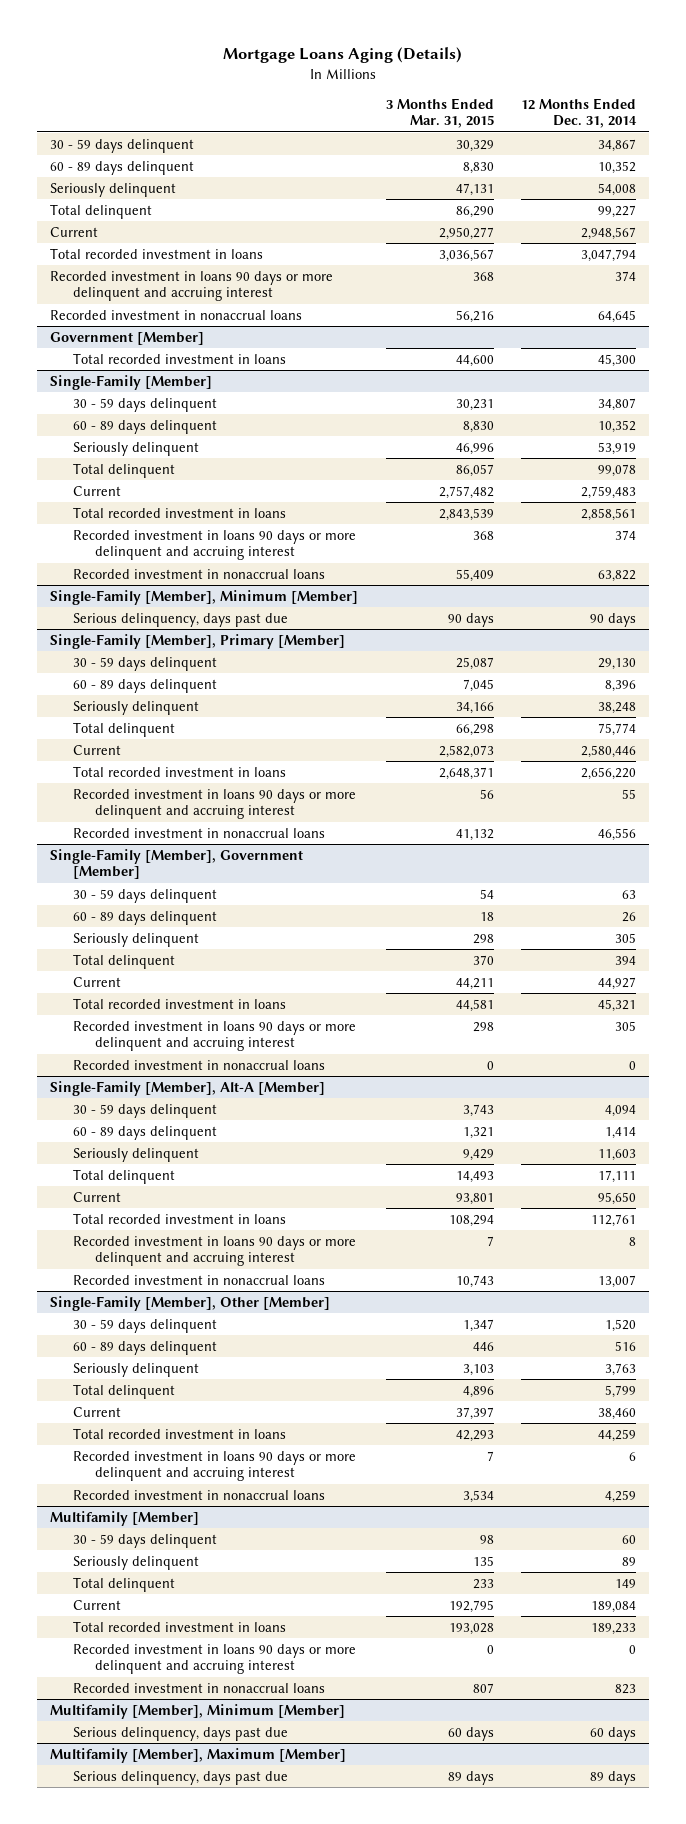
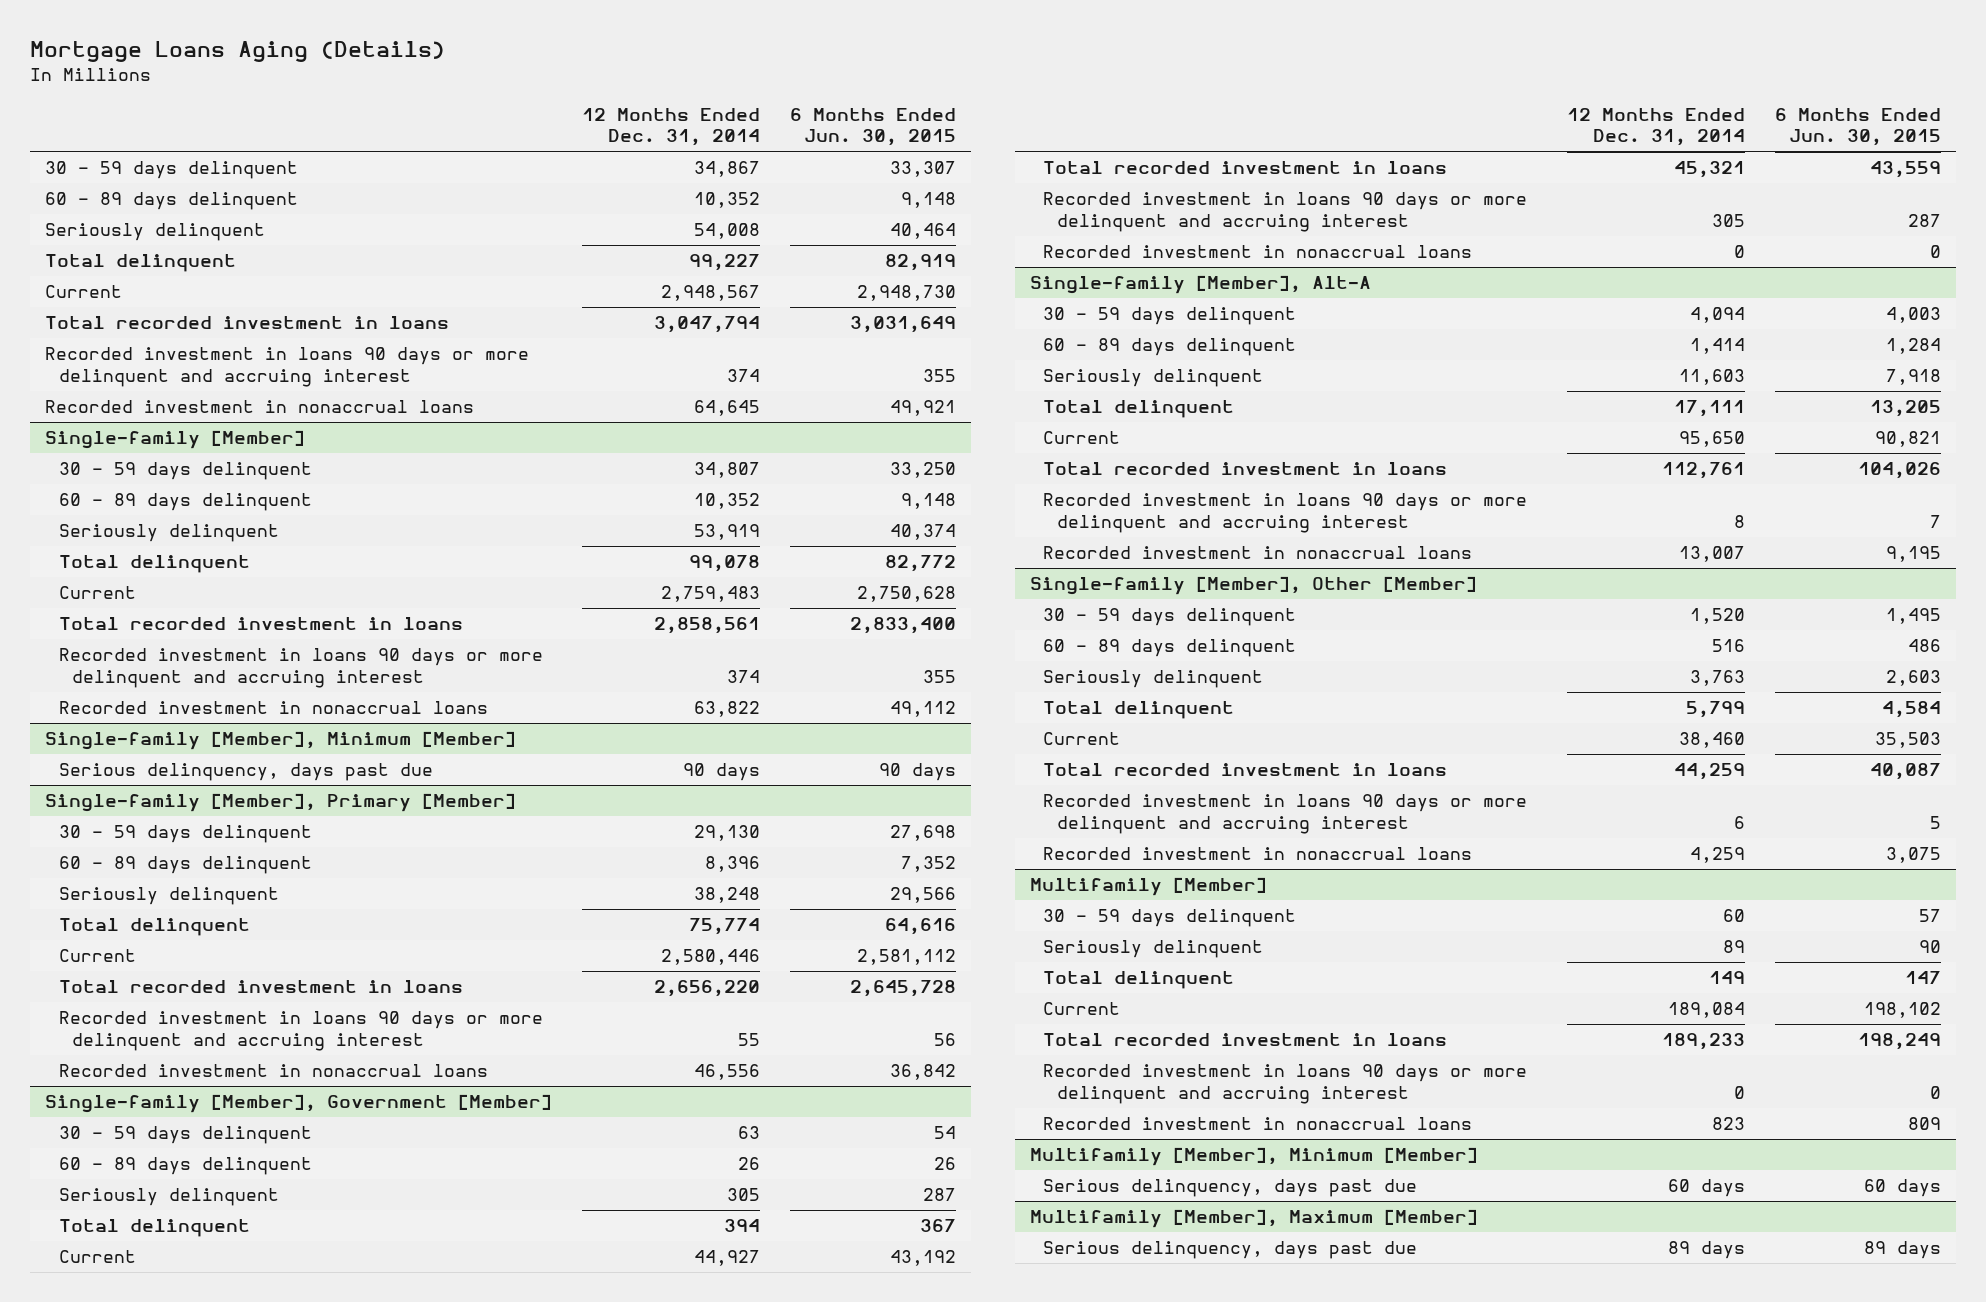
[385,97,494,129] 3 Months Ended Mar. 31, 2015 -> none
none -> [789,108,956,147] 6 Months Ended Jun. 30, 2015
[50,331,205,345] Government [Member] -> none
[72,352,286,364] Total recorded investment in loans -> none
[50,374,213,390] Single-Family [Member] -> [44,430,305,450] Single-family [Member]
[50,589,359,605] Single-Family [Member], Minimum [Member] -> [44,731,516,751] Single-family [Member], Minimum [Member]
[50,633,346,649] Single-Family [Member], Primary [Member] -> [44,793,516,813] Single-family [Member], Primary [Member]
[50,848,304,880] Single-Family [Member], Government [Member] -> [44,1094,552,1114] Single-family [Member], Government [Member]
[50,1080,326,1096] Single-Family [Member], Alt-A [Member] -> [1029,275,1371,295] Single-family [Member], Alt-A
[50,1295,331,1311] Single-Family [Member], Other [Member] -> [1029,576,1477,596] Single-family [Member], Other [Member]

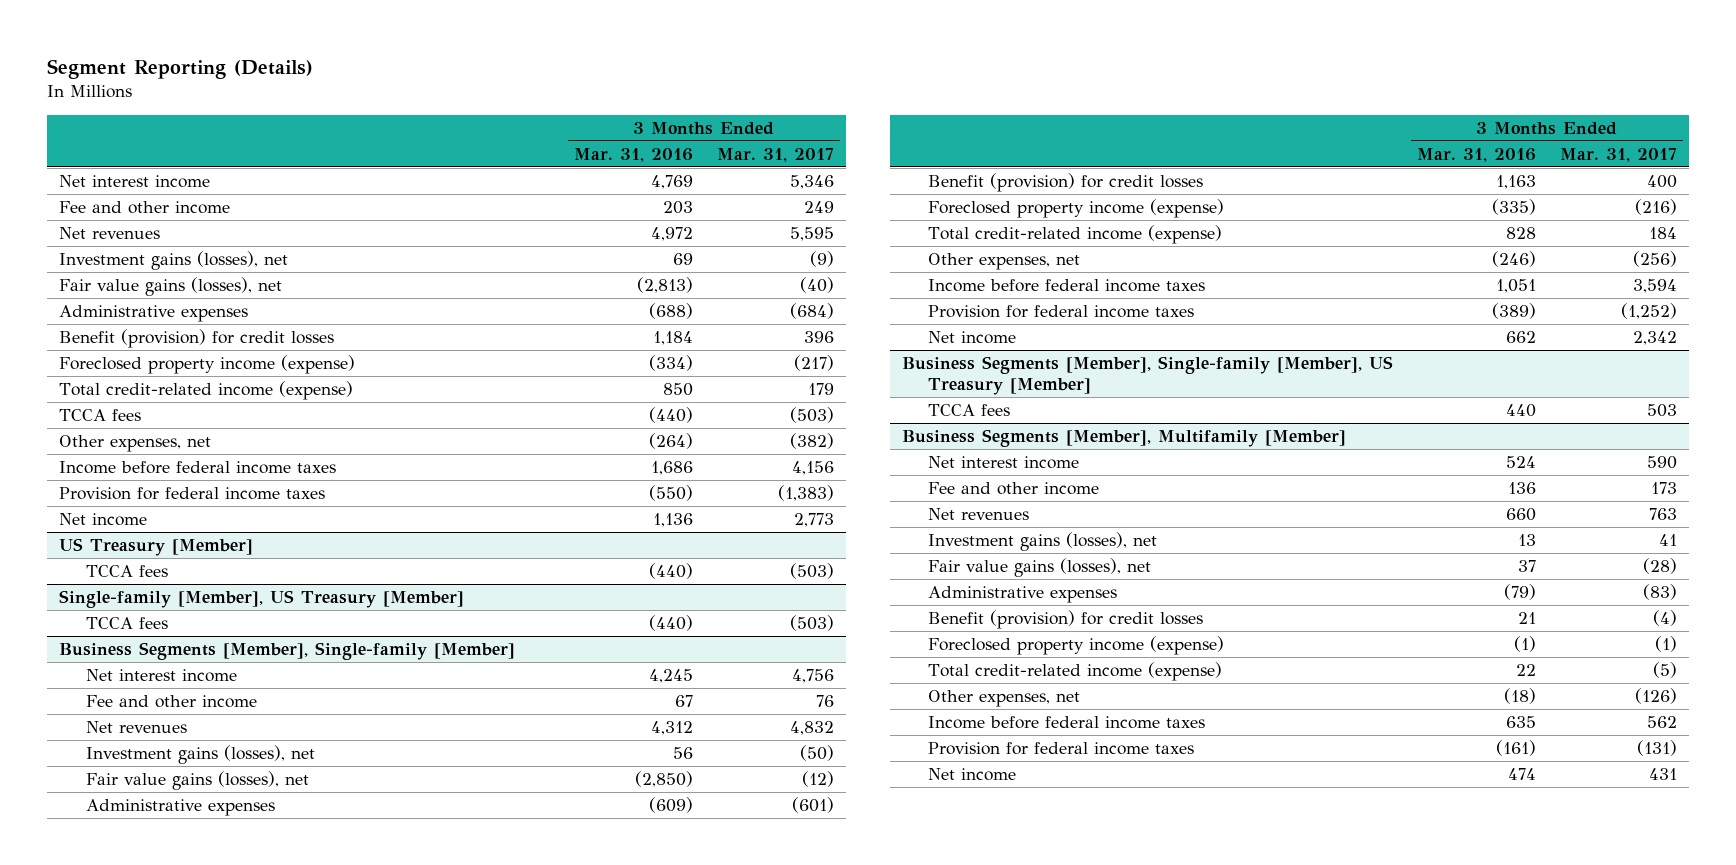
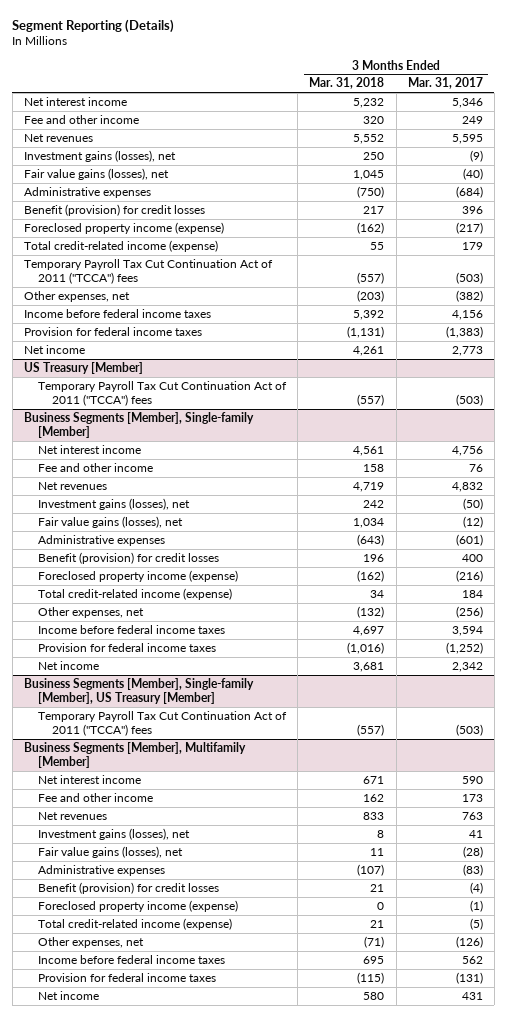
[574,147,694,162] Mar. 31, 2016 -> none
none -> [309,77,385,90] Mar. 31, 2018
[59,408,142,421] TCCA fees -> [23,259,273,285] Temporary Payroll Tax Cut Continuation Act of 2011 ("TCCA") fees
[59,589,465,608] Single-family [Member], US Treasury [Member] -> none
[86,616,169,629] TCCA fees -> none
[86,564,169,577] TCCA fees -> [38,381,288,407] Temporary Payroll Tax Cut Continuation Act of 2011 ("TCCA") fees
[928,403,1011,416] TCCA fees -> [38,711,288,737] Temporary Payroll Tax Cut Continuation Act of 2011 ("TCCA") fees
[1646,403,1677,417] 503 -> [455,724,483,737] (503)

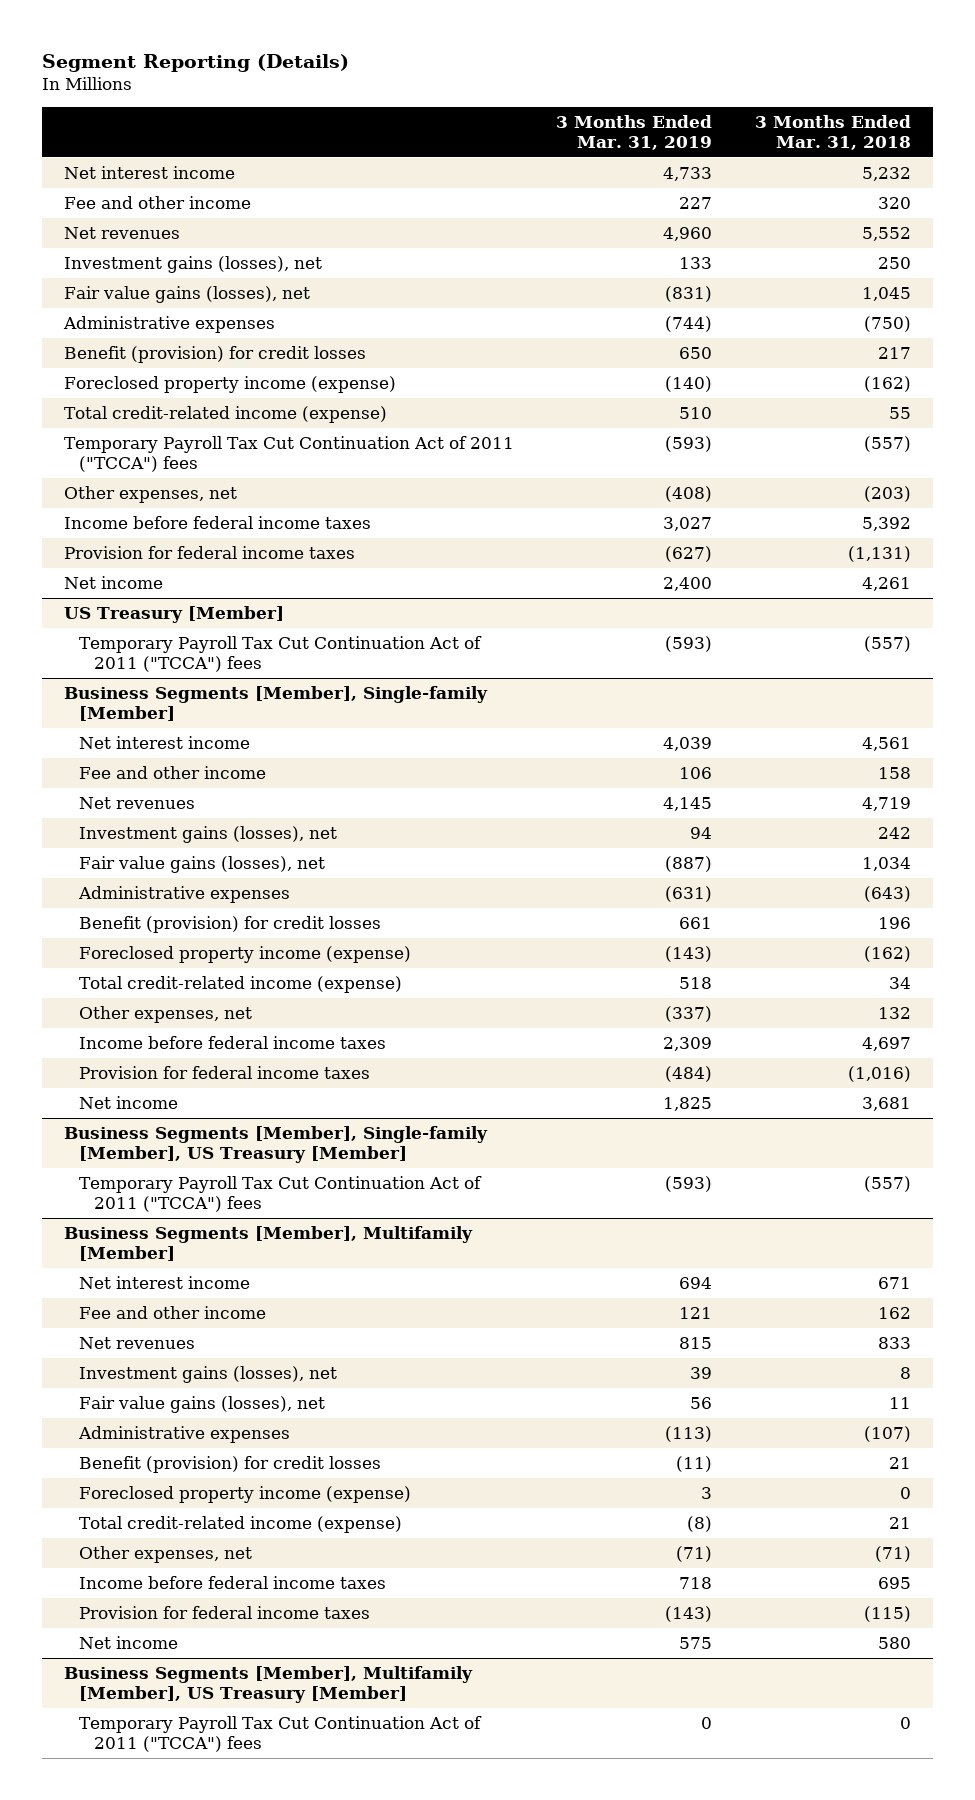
[407,77,483,90] Mar. 31, 2017 -> none
none -> [556,114,713,150] 3 Months Ended Mar. 31, 2019
[357,606,385,619] (132) -> [878,1006,912,1019] 132
none -> [63,1665,473,1703] Business Segments [Member], Multifamily [Member], US Treasury [Member]
none -> [78,1715,482,1752] Temporary Payroll Tax Cut Continuation Act of 2011 ("TCCA") fees

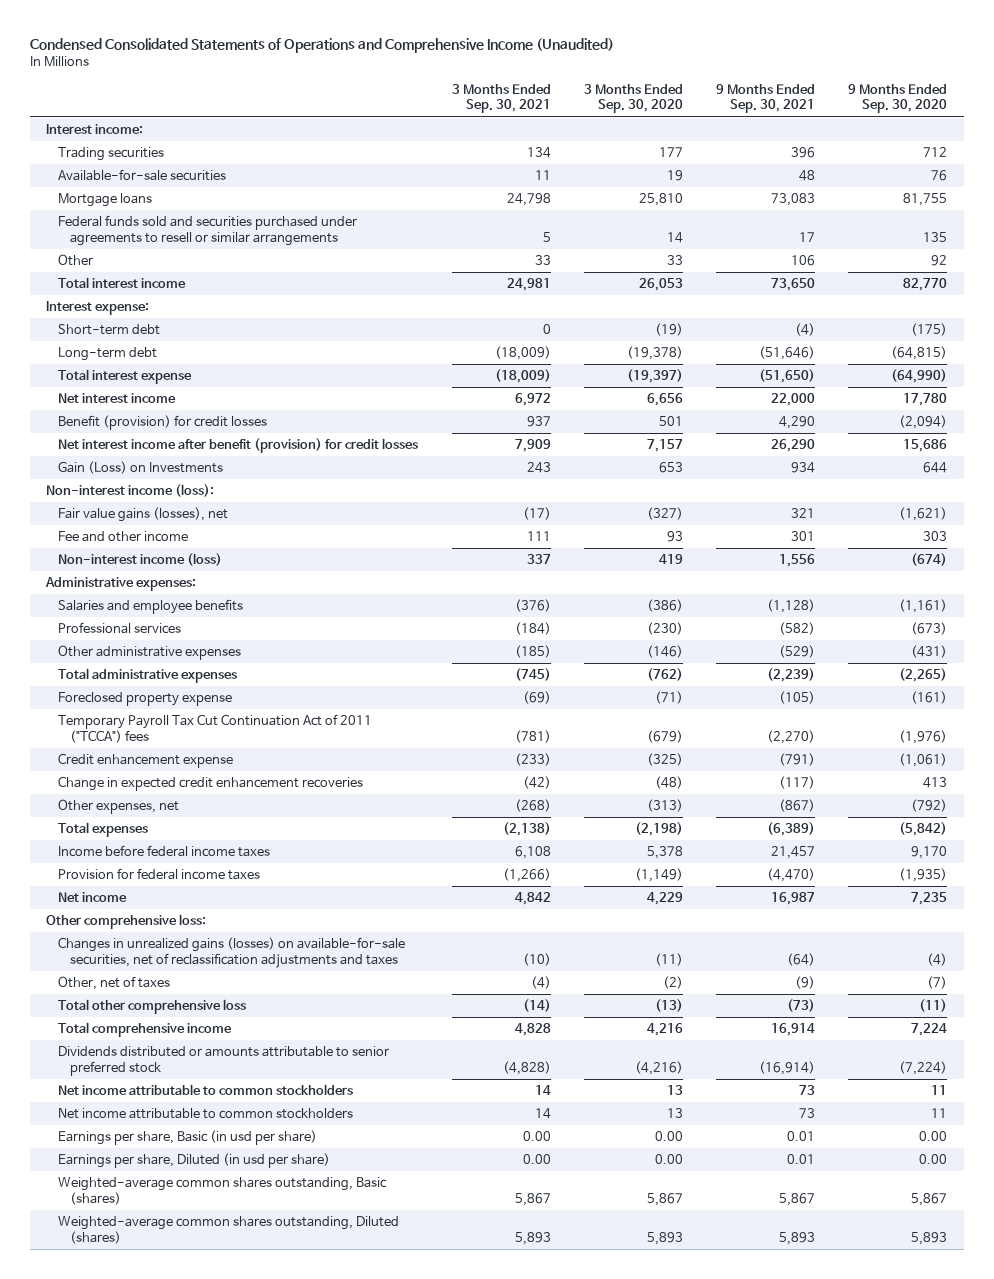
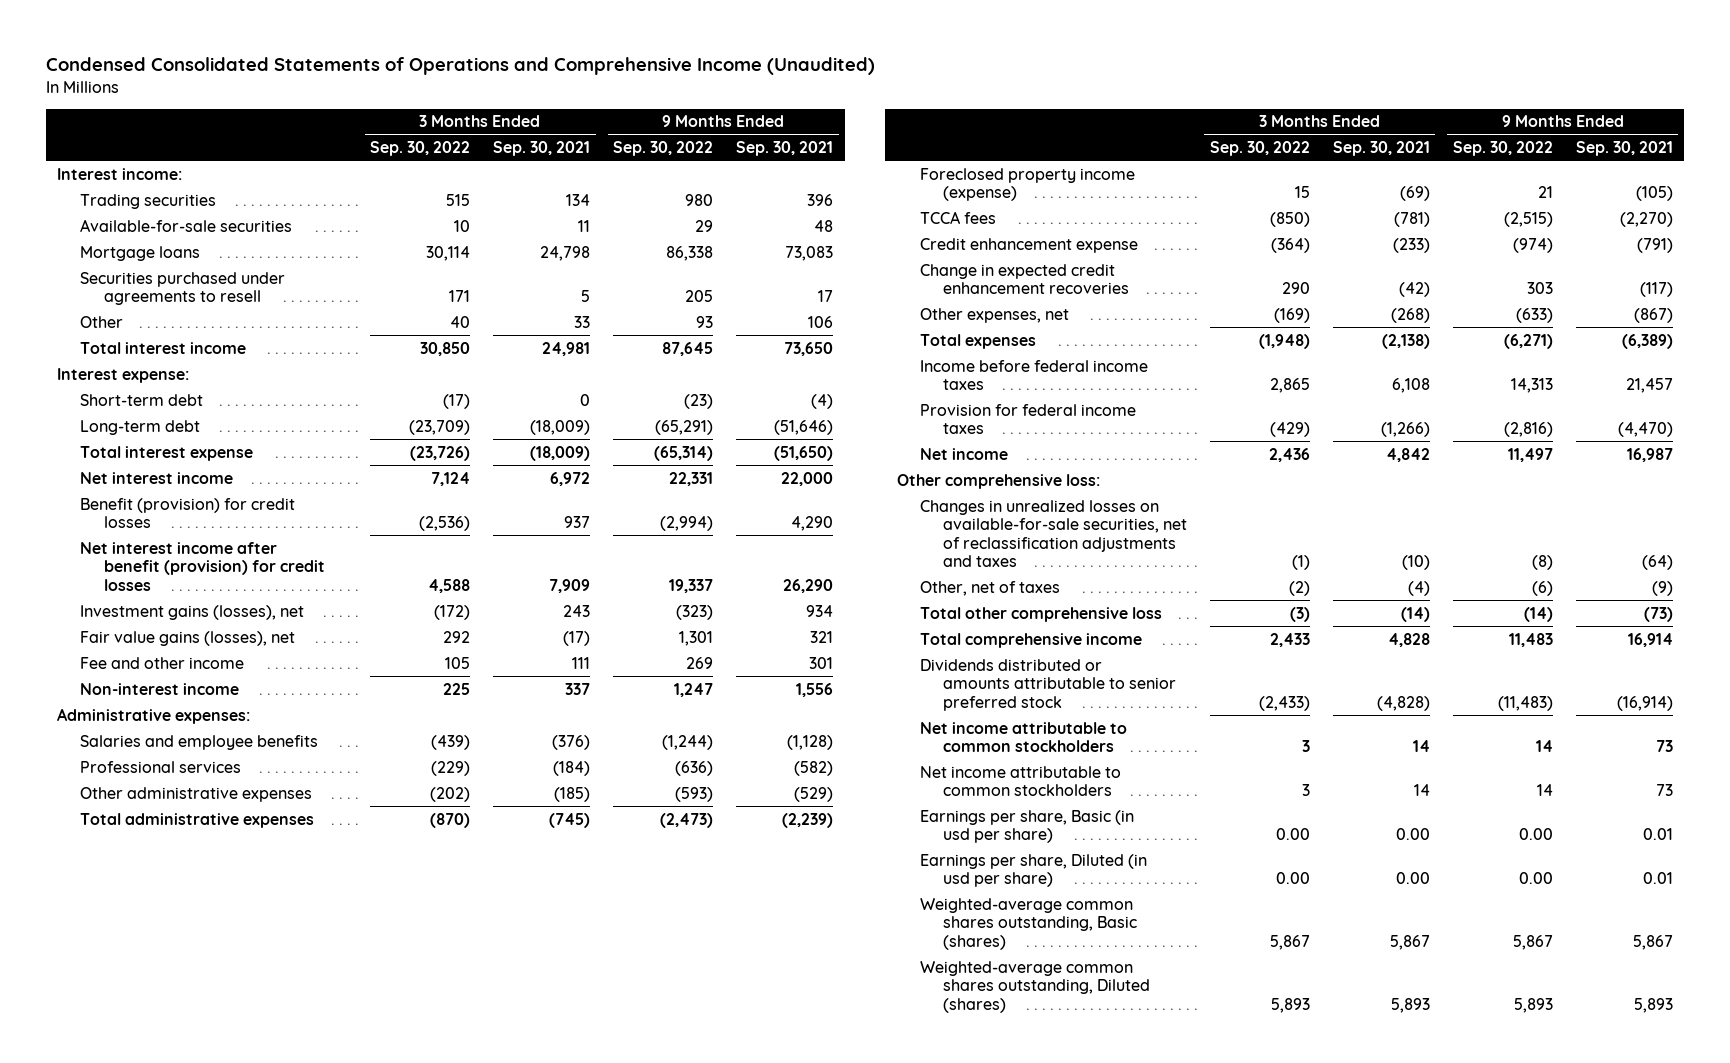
[583,84,683,114] 3 Months Ended Sep. 30, 2020 -> none
[848,84,948,114] 9 Months Ended Sep. 30, 2020 -> none
none -> [370,140,471,156] Sep. 30, 2022
none -> [613,140,714,156] Sep. 30, 2022
[58,215,358,246] Federal funds sold and securities purchased under agreements to resell or similar arrangements -> [80,271,286,306] Securities purchased under agreements to resell
[46,484,215,498] Non-interest income (loss): -> none
[58,461,224,475] Gain (Loss) on Investments -> [80,604,305,620] Investment gains (losses), net
[58,553,223,567] Non-interest income (loss) -> [80,682,240,695] Non-interest income
[58,692,233,707] Foreclosed property expense -> [919,167,1135,202] Foreclosed property income (expense)
[58,714,373,743] Temporary Payroll Tax Cut Continuation Act of 2011 ("TCCA") fees -> [919,210,996,224] TCCA fees
[58,937,406,968] Changes in unrealized gains (losses) on available-for-sale securities, net of reclassification adjustments and taxes -> [919,499,1187,568] Changes in unrealized losses on available-for-sale securities, net of reclassification adjustments and taxes

